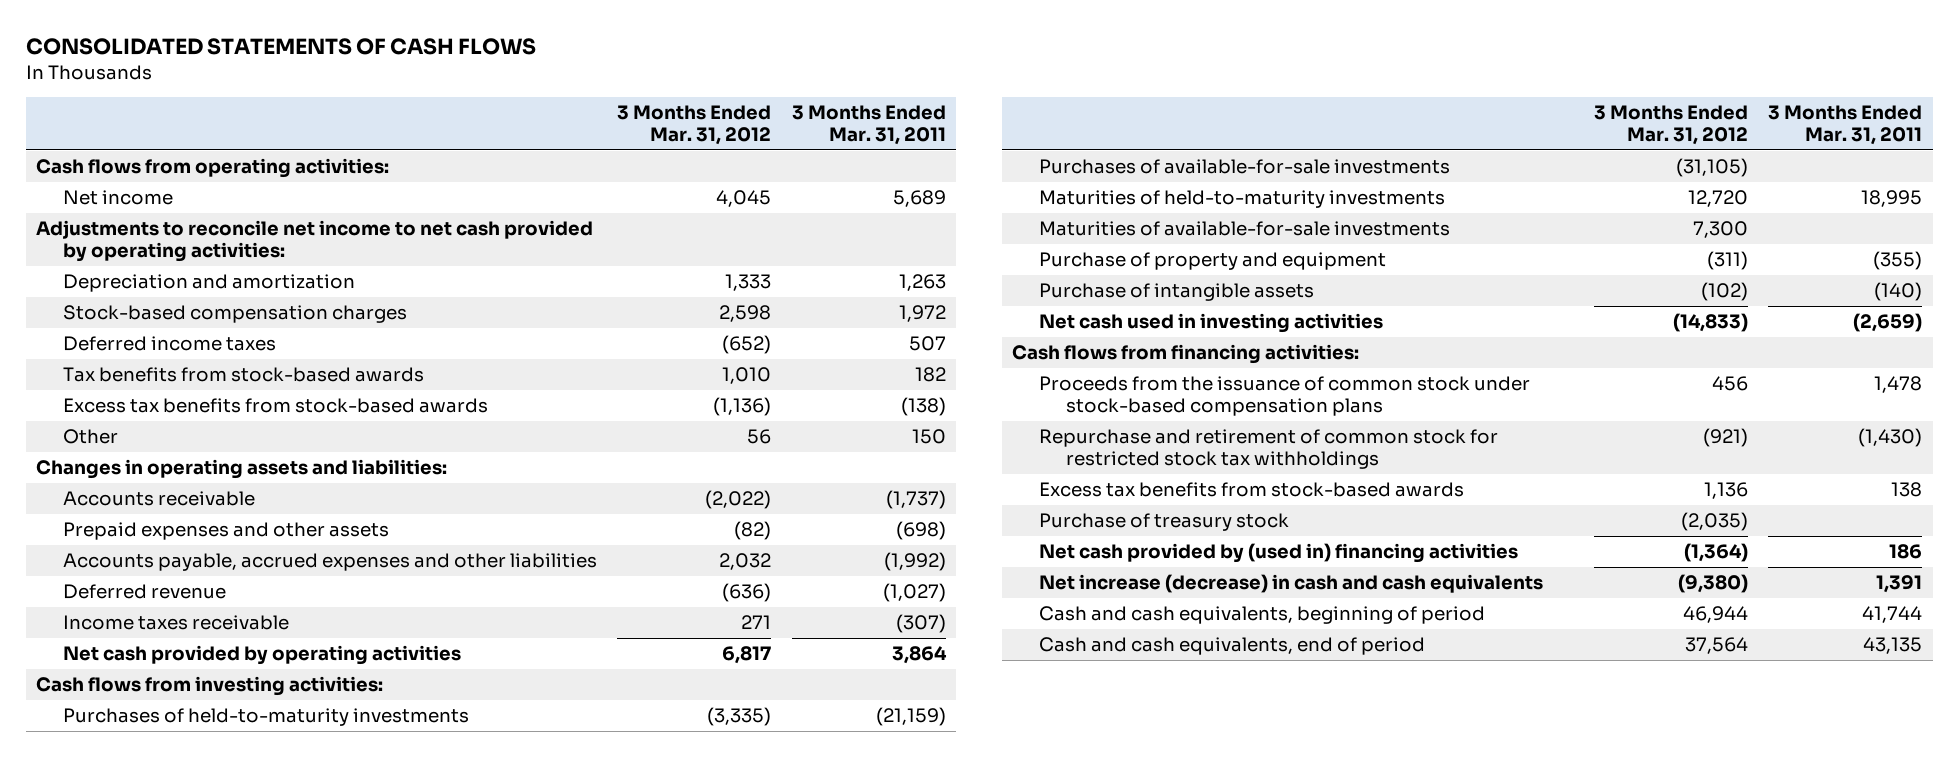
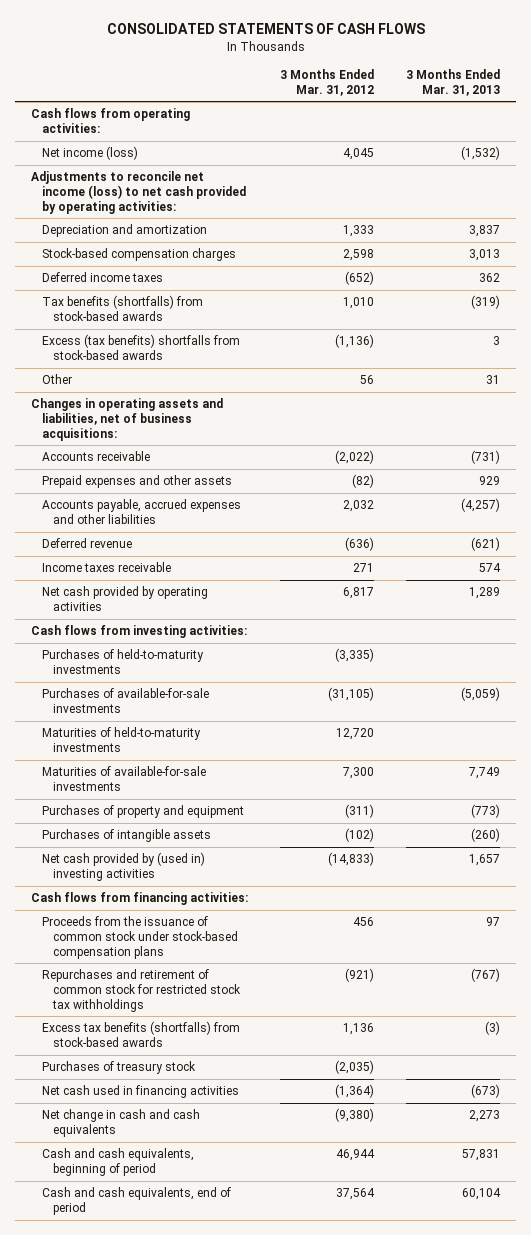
[791,105,946,145] 3 Months Ended Mar. 31, 2011 -> none
none -> [406,69,501,96] 3 Months Ended Mar. 31, 2013
[62,190,173,206] Net income -> [42,146,139,161] Net income (loss)
[36,220,594,262] Adjustments to reconcile net income to net cash provided by operating activities: -> [31,171,247,214] Adjustments to reconcile net income (loss) to net cash provided by operating activities:
[62,367,424,383] Tax benefits from stock-based awards -> [42,295,204,322] Tax benefits (shortfalls) from stock-based awards
[62,398,488,414] Excess tax benefits from stock-based awards -> [42,334,241,361] Excess (tax benefits) shortfalls from stock-based awards
[36,459,448,480] Changes in operating assets and liabilities: -> [31,398,224,441] Changes in operating assets and liabilities, net of business acquisitions:
[1038,252,1386,271] Purchase of property and equipment -> [42,805,245,819] Purchases of property and equipment
[1038,283,1314,302] Purchase of intangible assets -> [42,829,212,843] Purchases of intangible assets
[1038,313,1383,334] Net cash used in investing activities -> [42,852,206,882] Net cash provided by (used in) investing activities
[1038,429,1498,469] Repurchase and retirement of common stock for restricted stock tax withholdings -> [42,969,241,1012] Repurchases and retirement of common stock for restricted stock tax withholdings
[1038,482,1464,498] Excess tax benefits from stock-based awards -> [42,1021,241,1048] Excess tax benefits (shortfalls) from stock-based awards
[1038,513,1289,532] Purchase of treasury stock -> [42,1061,197,1075] Purchases of treasury stock
[1038,543,1518,564] Net cash provided by (used in) financing activities -> [42,1085,240,1099] Net cash used in financing activities
[1038,574,1543,594] Net increase (decrease) in cash and cash equivalents -> [42,1109,201,1138] Net change in cash and cash equivalents

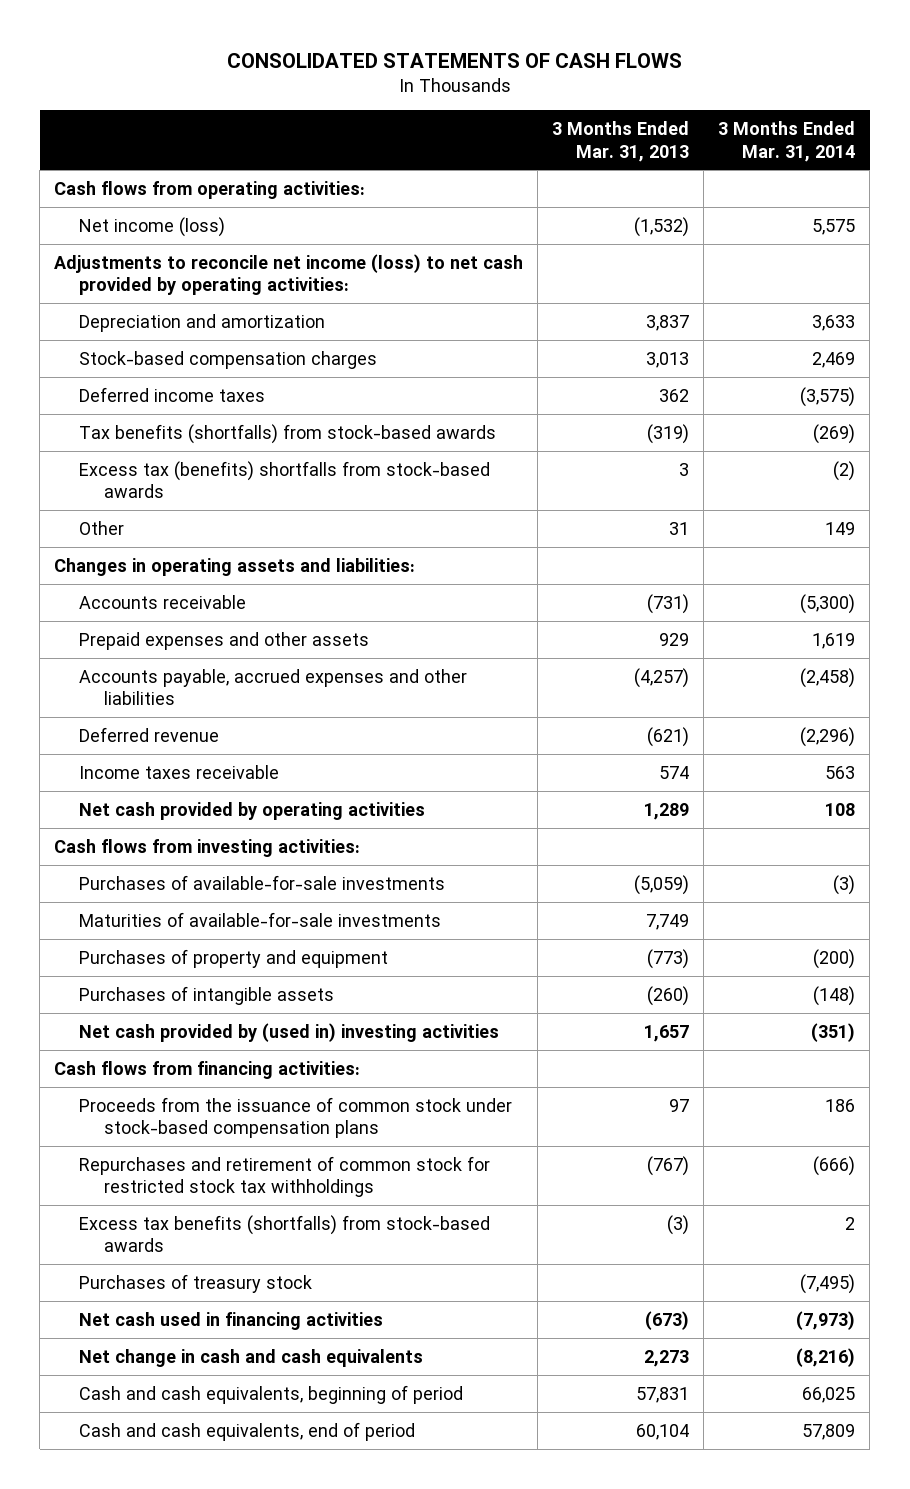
[280,69,375,96] 3 Months Ended Mar. 31, 2012 -> none
none -> [718,120,856,162] 3 Months Ended Mar. 31, 2014
[42,334,241,361] Excess (tax benefits) shortfalls from stock-based awards -> [78,460,490,499] Excess tax (benefits) shortfalls from stock-based awards
[31,398,224,441] Changes in operating assets and liabilities, net of business acquisitions: -> [54,557,416,576] Changes in operating assets and liabilities:
[42,649,205,675] Purchases of held-to-maturity investments -> none
[42,727,202,753] Maturities of held-to-maturity investments -> none

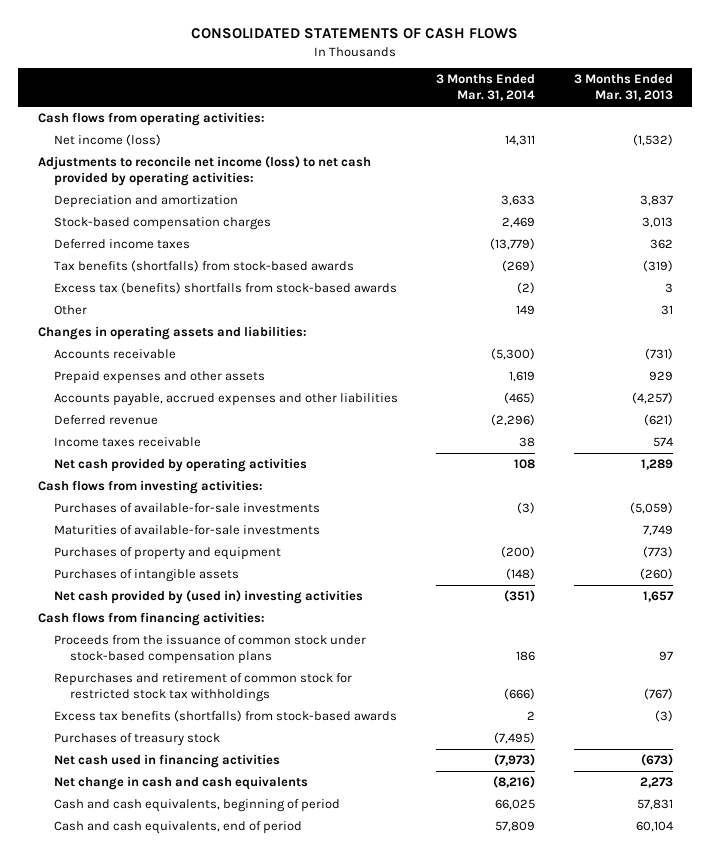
[812,218,856,235] 5,575 -> [505,135,536,147] 14,311
[800,386,856,407] (3,575) -> [490,238,536,251] (13,779)
[800,667,856,688] (2,458) -> [504,392,536,405] (465)
[825,765,856,779] 563 -> [519,437,536,448] 38

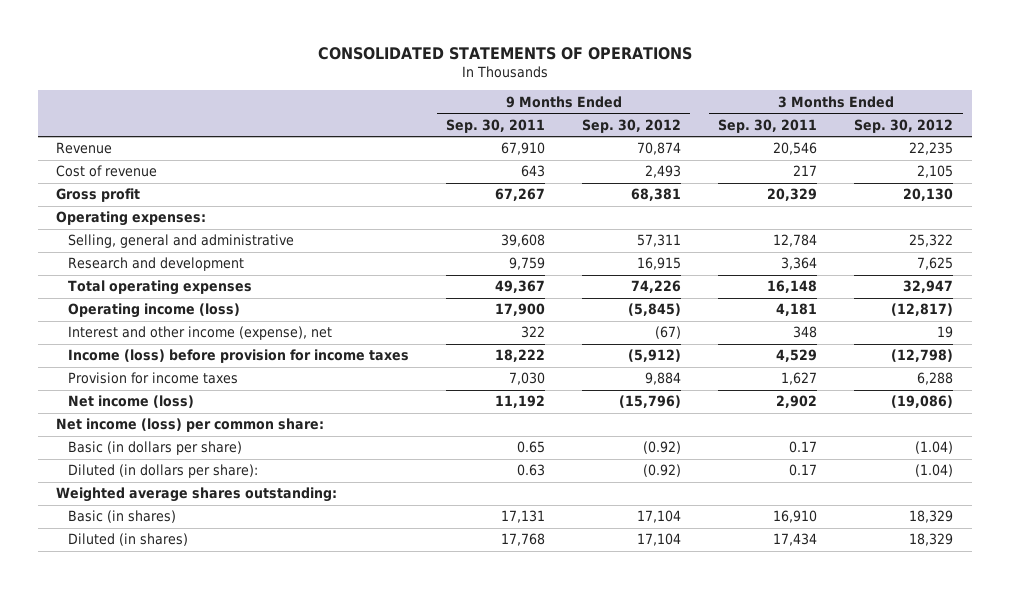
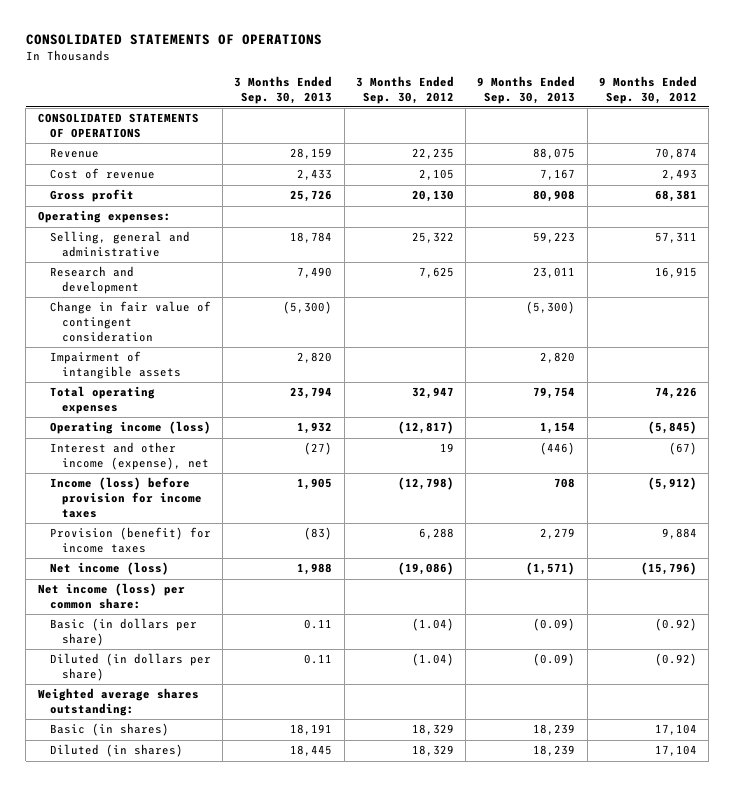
[446,118,546,133] Sep. 30, 2011 -> none
[718,118,818,133] Sep. 30, 2011 -> none
none -> [234,75,333,104] 3 Months Ended Sep. 30, 2013
none -> [477,75,576,104] 9 Months Ended Sep. 30, 2013
none -> [37,113,199,139] CONSOLIDATED STATEMENTS OF OPERATIONS
none -> [49,301,211,342] Change in fair value of contingent consideration
none -> [49,351,181,380] Impairment of intangible assets
[67,372,238,385] Provision for income taxes -> [49,527,211,554] Provision (benefit) for income taxes
[67,464,258,479] Diluted (in dollars per share): -> [49,653,211,682] Diluted (in dollars per share)

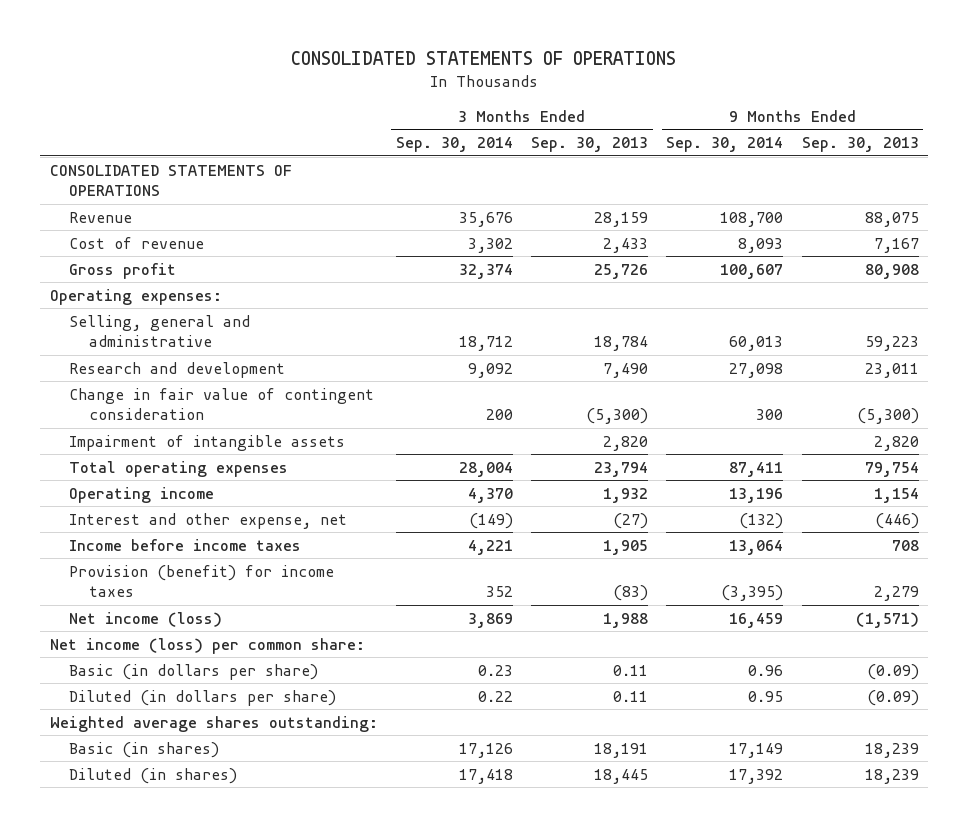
[355,75,454,104] 3 Months Ended Sep. 30, 2012 -> none
[598,75,697,104] 9 Months Ended Sep. 30, 2012 -> none
none -> [395,137,513,153] Sep. 30, 2014
none -> [666,137,784,153] Sep. 30, 2014
[49,421,211,435] Operating income (loss) -> [69,486,215,503] Operating income
[49,442,209,471] Interest and other income (expense), net -> [69,512,348,529] Interest and other expense, net
[49,477,202,518] Income (loss) before provision for income taxes -> [69,538,302,551] Income before income taxes

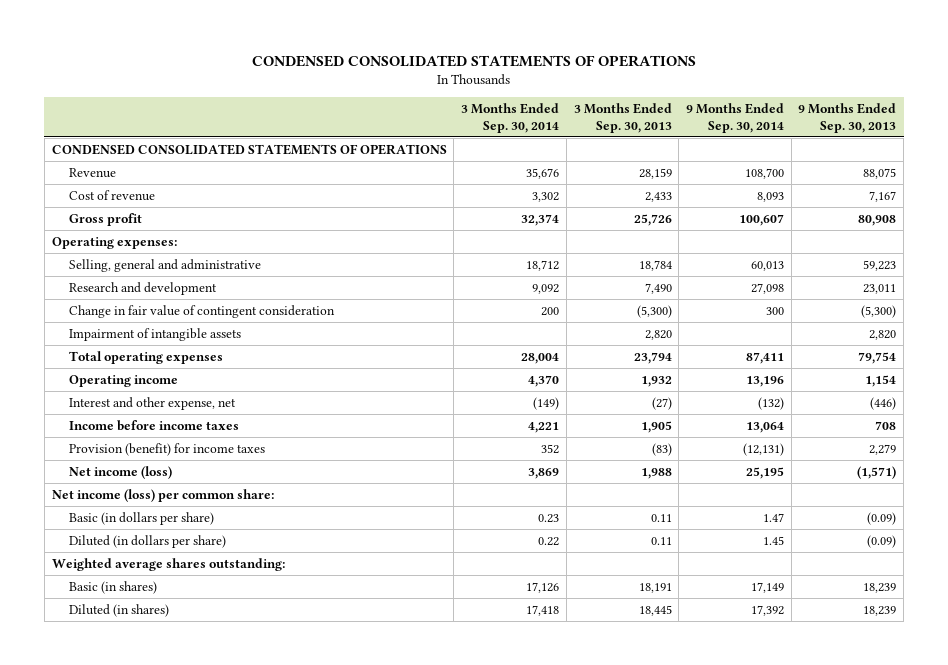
[291,51,677,66] CONSOLIDATED STATEMENTS OF OPERATIONS -> [252,54,697,67] CONDENSED CONSOLIDATED STATEMENTS OF OPERATIONS
[49,164,292,197] CONSOLIDATED STATEMENTS OF OPERATIONS -> [51,143,447,155] CONDENSED CONSOLIDATED STATEMENTS OF OPERATIONS
[721,585,784,602] (3,395) -> [743,442,785,456] (12,131)
[729,612,784,628] 16,459 -> [746,466,785,479] 25,195
[748,664,784,676] 0.96 -> [763,512,785,522] 1.47
[748,690,784,702] 0.95 -> [763,535,785,545] 1.45

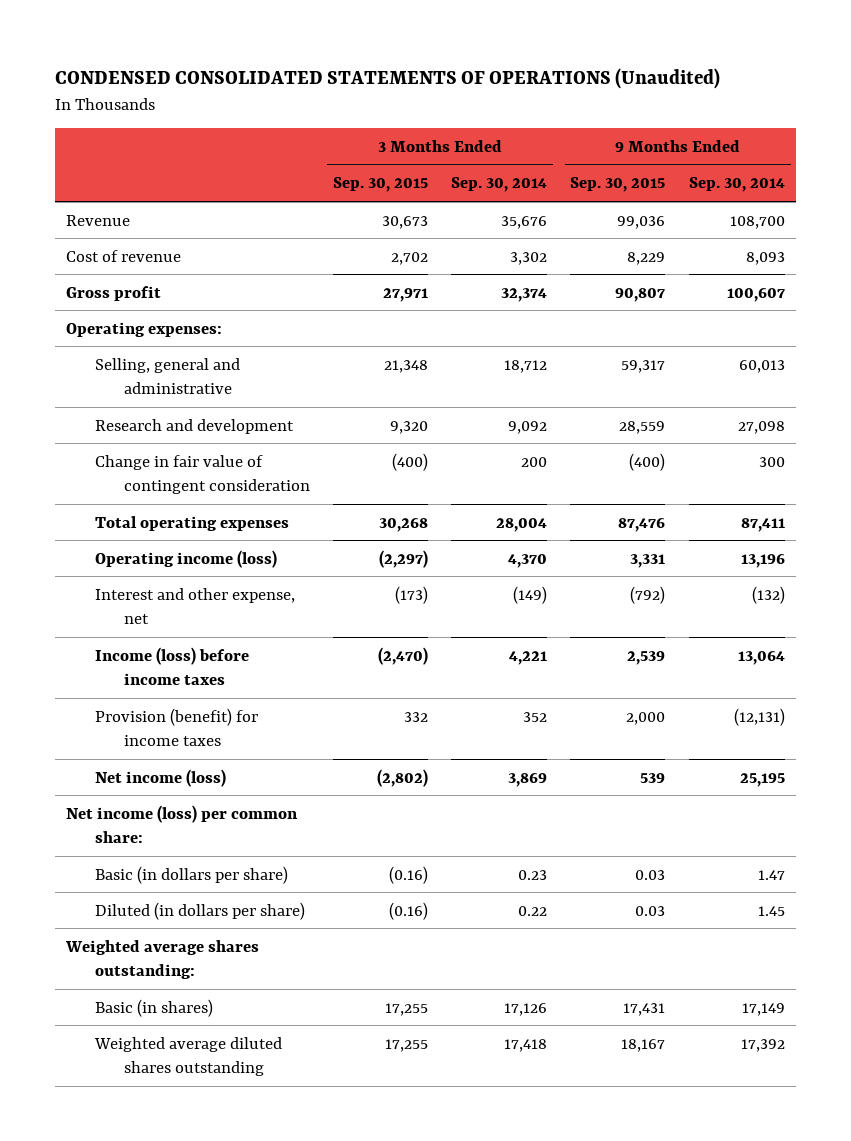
[252,54,697,67] CONDENSED CONSOLIDATED STATEMENTS OF OPERATIONS -> [54,67,720,89] CONDENSED CONSOLIDATED STATEMENTS OF OPERATIONS (Unaudited)
[573,103,672,133] 3 Months Ended Sep. 30, 2013 -> none
[798,103,897,133] 9 Months Ended Sep. 30, 2013 -> none
none -> [332,177,428,193] Sep. 30, 2015
none -> [570,177,666,193] Sep. 30, 2015
[51,143,447,155] CONDENSED CONSOLIDATED STATEMENTS OF OPERATIONS -> none
[69,327,242,341] Impairment of intangible assets -> none
[69,374,179,387] Operating income -> [94,549,277,568] Operating income (loss)
[69,419,240,431] Income before income taxes -> [94,646,249,685] Income (loss) before income taxes
[69,603,170,617] Diluted (in shares) -> [93,1036,282,1076] Weighted average diluted shares outstanding

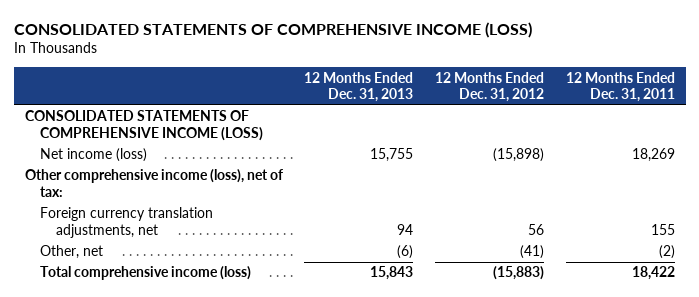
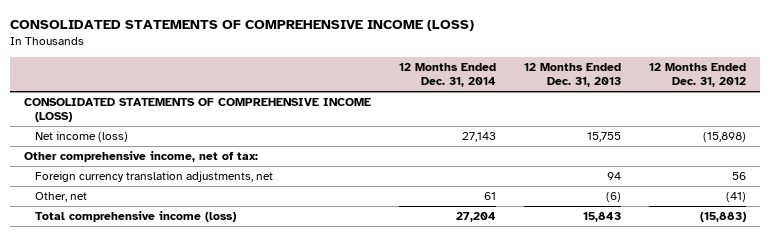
[565,71,675,103] 12 Months Ended Dec. 31, 2011 -> none
none -> [399,63,497,88] 12 Months Ended Dec. 31, 2014
[24,169,283,198] Other comprehensive income (loss), net of tax: -> [24,150,259,162] Other comprehensive income, net of tax:

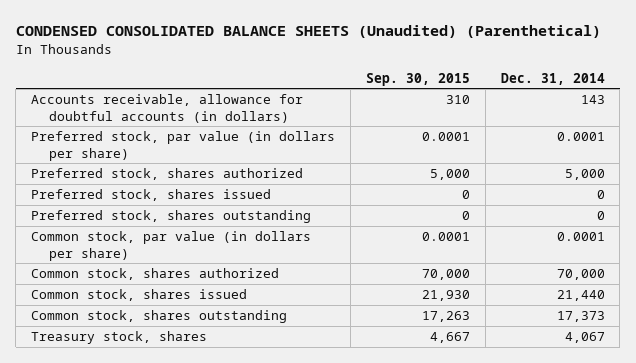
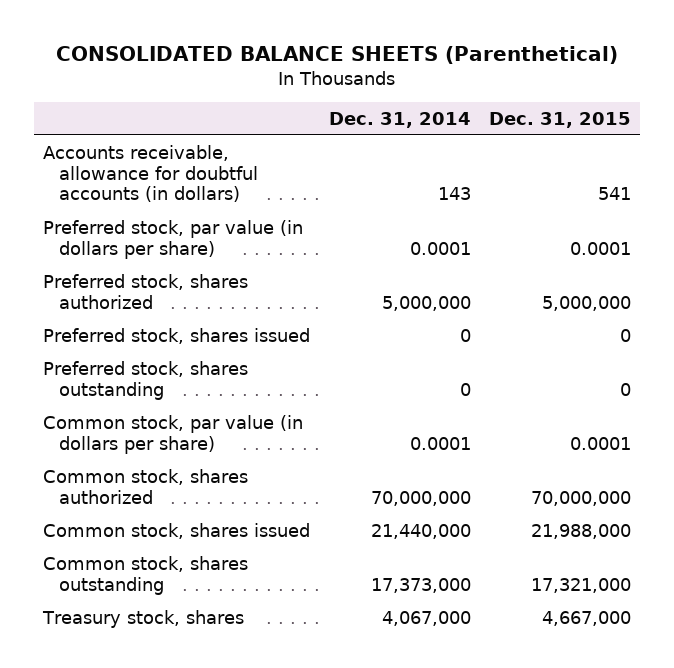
[15,25,601,39] CONDENSED CONSOLIDATED BALANCE SHEETS (Unaudited) (Parenthetical) -> [56,46,619,65] CONSOLIDATED BALANCE SHEETS (Parenthetical)
[365,72,470,86] Sep. 30, 2015 -> none
none -> [488,111,631,128] Dec. 31, 2015
[564,169,605,181] 5,000 -> [381,295,471,311] 5,000,000
[556,269,605,281] 70,000 -> [370,490,471,506] 70,000,000
[556,290,605,302] 21,440 -> [370,523,471,539] 21,440,000
[556,311,605,323] 17,373 -> [370,577,471,593] 17,373,000
[564,332,605,344] 4,067 -> [381,610,471,626] 4,067,000

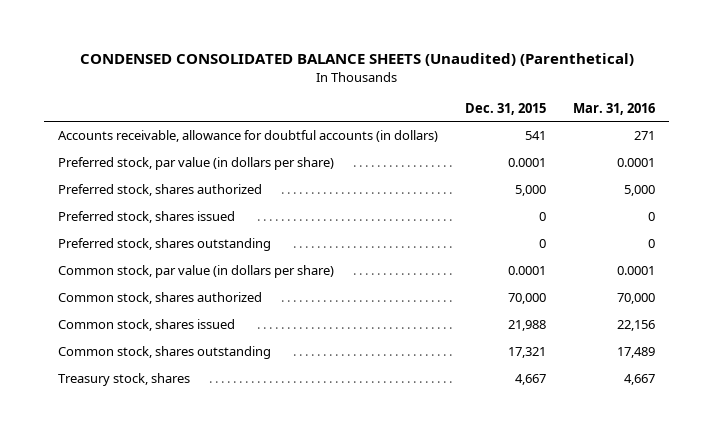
[56,46,619,65] CONSOLIDATED BALANCE SHEETS (Parenthetical) -> [79,53,634,67] CONDENSED CONSOLIDATED BALANCE SHEETS (Unaudited) (Parenthetical)
[328,111,471,128] Dec. 31, 2014 -> none
none -> [573,102,656,115] Mar. 31, 2016
[541,295,631,311] 5,000,000 -> [515,184,547,196] 5,000
[530,490,631,506] 70,000,000 -> [508,292,547,304] 70,000
[530,523,631,539] 21,988,000 -> [508,319,547,331] 21,988
[530,577,631,593] 17,321,000 -> [508,346,547,358] 17,321
[541,610,631,626] 4,667,000 -> [515,373,547,385] 4,667

